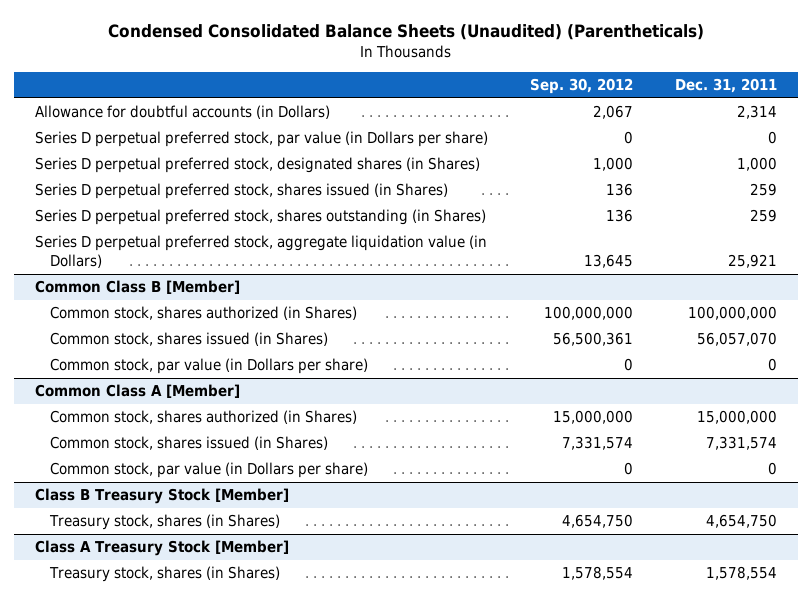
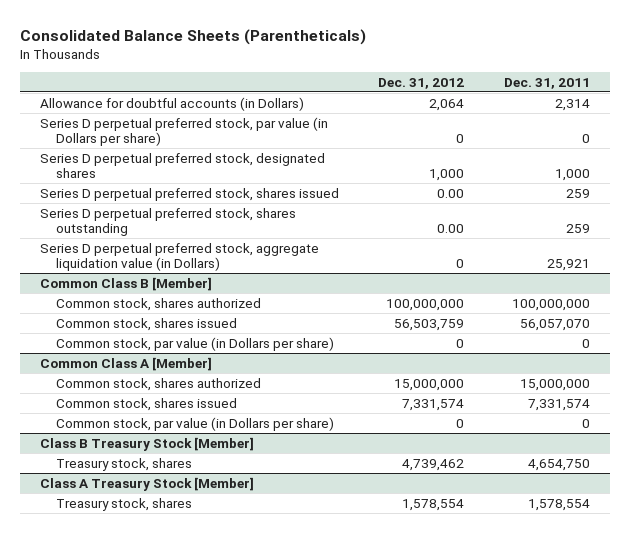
[107,23,704,40] Condensed Consolidated Balance Sheets (Unaudited) (Parentheticals) -> [19,28,366,45] Consolidated Balance Sheets (Parentheticals)
[529,78,633,95] Sep. 30, 2012 -> none
none -> [378,77,465,89] Dec. 31, 2012
[34,157,480,174] Series D perpetual preferred stock, designated shares (in Shares) -> [39,152,325,179] Series D perpetual preferred stock, designated shares
[34,183,448,200] Series D perpetual preferred stock, shares issued (in Shares) -> [39,187,339,201] Series D perpetual preferred stock, shares issued
[34,209,486,226] Series D perpetual preferred stock, shares outstanding (in Shares) -> [39,207,296,237] Series D perpetual preferred stock, shares outstanding
[49,306,357,321] Common stock, shares authorized (in Shares) -> [55,297,261,311] Common stock, shares authorized
[49,332,328,347] Common stock, shares issued (in Shares) -> [55,317,237,331] Common stock, shares issued
[49,410,357,425] Common stock, shares authorized (in Shares) -> [55,377,261,391] Common stock, shares authorized
[49,436,328,451] Common stock, shares issued (in Shares) -> [55,397,237,411] Common stock, shares issued
[48,514,280,531] Treasury stock, shares (in Shares) -> [55,457,192,471] Treasury stock, shares
[48,566,280,583] Treasury stock, shares (in Shares) -> [55,497,192,511] Treasury stock, shares

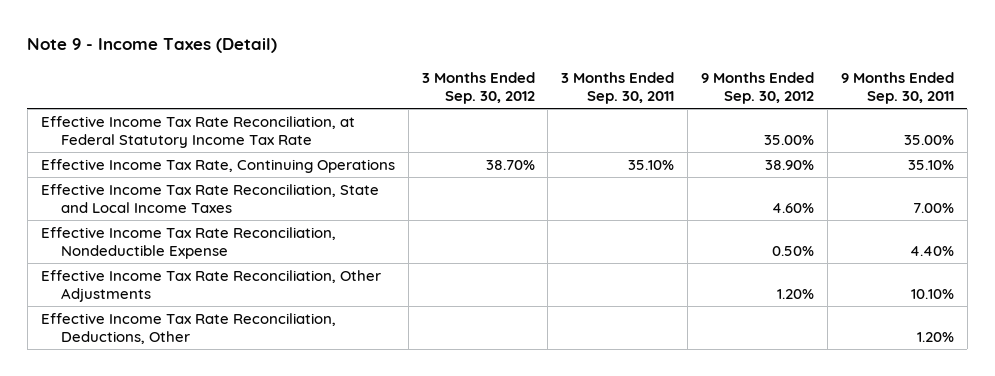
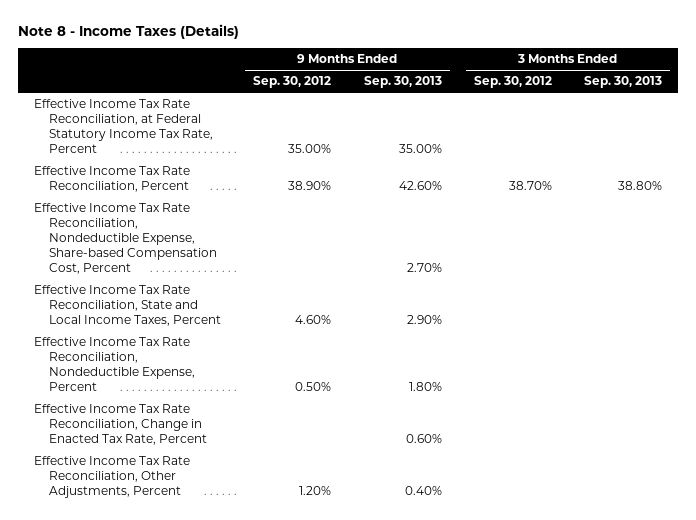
[27,38,278,54] Note 9 - Income Taxes (Detail) -> [18,24,240,40] Note 8 - Income Taxes (Details)
[561,72,675,104] 3 Months Ended Sep. 30, 2011 -> none
[841,72,955,104] 9 Months Ended Sep. 30, 2011 -> none
none -> [363,76,442,89] Sep. 30, 2013
none -> [584,76,663,89] Sep. 30, 2013
[40,313,336,344] Effective Income Tax Rate Reconciliation, Deductions, Other -> none
[40,116,355,148] Effective Income Tax Rate Reconciliation, at Federal Statutory Income Tax Rate -> [34,99,213,154] Effective Income Tax Rate Reconciliation, at Federal Statutory Income Tax Rate, Percent
[40,159,395,174] Effective Income Tax Rate, Continuing Operations -> [34,166,191,193] Effective Income Tax Rate Reconciliation, Percent
none -> [34,203,217,275] Effective Income Tax Rate Reconciliation, Nondeductible Expense, Share-based Compensation Cost, Percent
[40,184,379,213] Effective Income Tax Rate Reconciliation, State and Local Income Taxes -> [34,285,221,327] Effective Income Tax Rate Reconciliation, State and Local Income Taxes, Percent
[40,227,336,259] Effective Income Tax Rate Reconciliation, Nondeductible Expense -> [34,337,195,392] Effective Income Tax Rate Reconciliation, Nondeductible Expense, Percent
none -> [34,404,207,446] Effective Income Tax Rate Reconciliation, Change in Enacted Tax Rate, Percent
[40,270,381,302] Effective Income Tax Rate Reconciliation, Other Adjustments -> [34,456,191,499] Effective Income Tax Rate Reconciliation, Other Adjustments, Percent

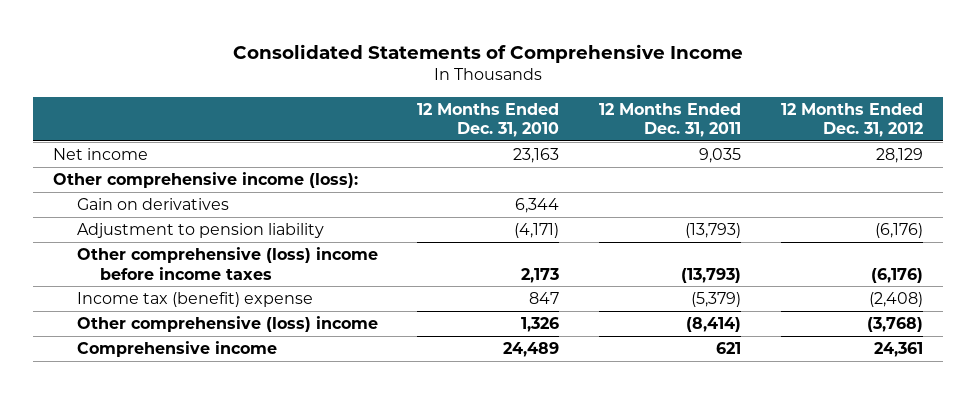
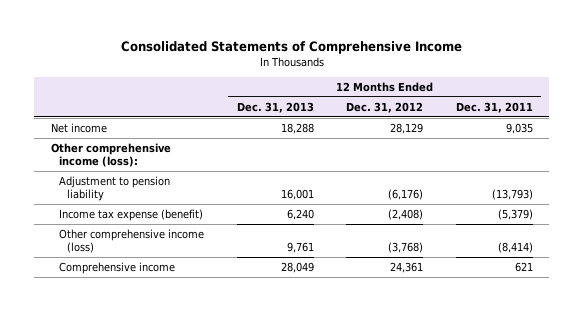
[417,102,560,138] 12 Months Ended Dec. 31, 2010 -> none
none -> [236,101,314,113] Dec. 31, 2013
[76,198,229,211] Gain on derivatives -> none
[76,247,378,280] Other comprehensive (loss) income before income taxes -> none
[76,292,313,308] Income tax (benefit) expense -> [58,208,203,221] Income tax expense (benefit)
[76,316,378,333] Other comprehensive (loss) income -> [58,228,204,254] Other comprehensive income (loss)

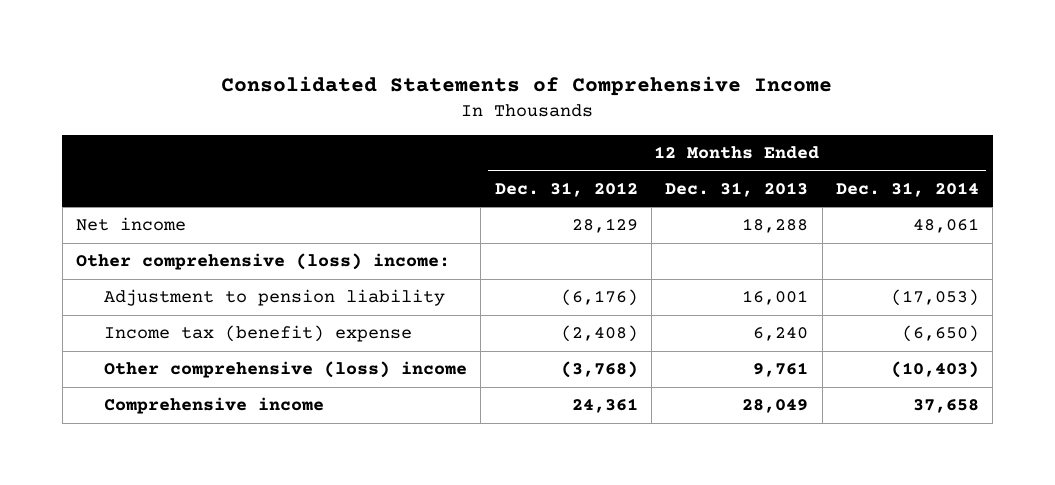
[455,101,533,113] Dec. 31, 2011 -> none
none -> [835,181,979,197] Dec. 31, 2014
[50,142,171,168] Other comprehensive income (loss): -> [76,253,451,271] Other comprehensive (loss) income:
[58,208,203,221] Income tax expense (benefit) -> [104,325,413,343] Income tax (benefit) expense
[58,228,204,254] Other comprehensive income (loss) -> [104,361,468,379] Other comprehensive (loss) income

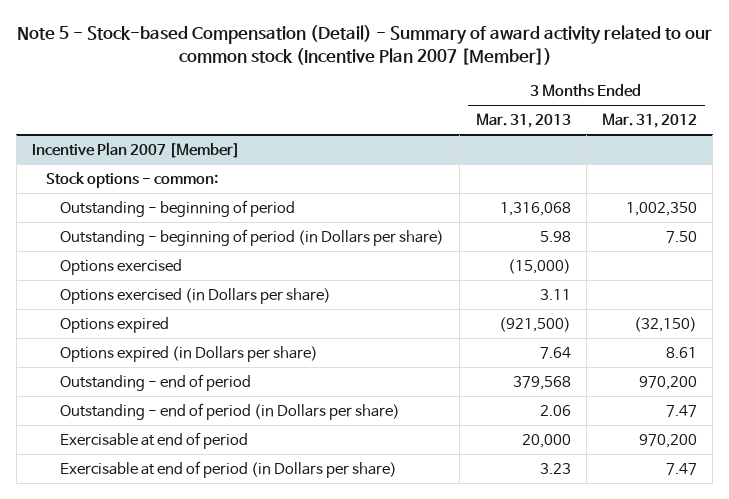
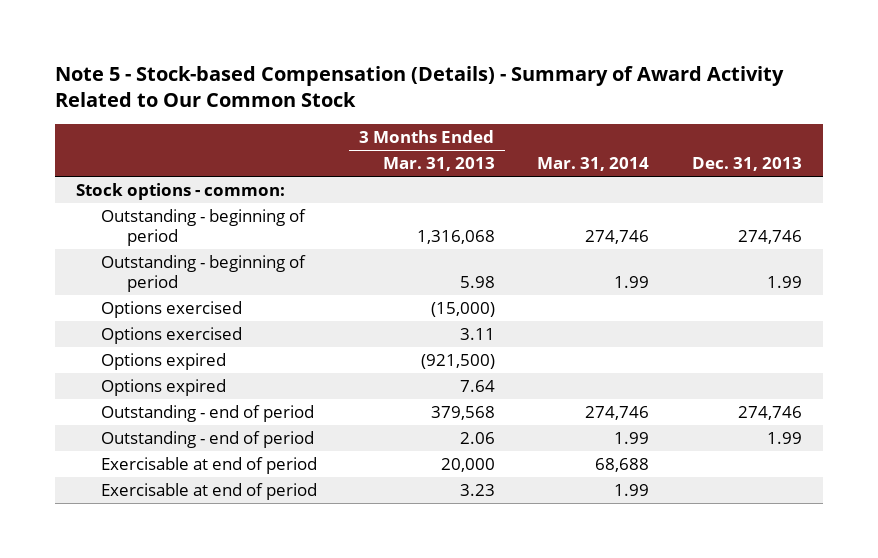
[16,25,712,65] Note 5 - Stock-based Compensation (Detail) - Summary of award activity related to our common stock (Incentive Plan 2007 [Member]) -> [54,65,784,108] Note 5 - Stock-based Compensation (Details) - Summary of Award Activity Related to Our Common Stock
[602,113,698,129] Mar. 31, 2012 -> none
none -> [537,157,650,172] Mar. 31, 2014
none -> [691,157,802,172] Dec. 31, 2013
[32,141,241,158] Incentive Plan 2007 [Member] -> none
[60,228,445,246] Outstanding - beginning of period (in Dollars per share) -> [101,254,307,293] Outstanding - beginning of period
[60,287,332,304] Options exercised (in Dollars per share) -> [101,326,243,344] Options exercised
[60,345,319,362] Options expired (in Dollars per share) -> [101,378,227,396] Options expired
[60,402,401,420] Outstanding - end of period (in Dollars per share) -> [101,430,315,448] Outstanding - end of period
[60,460,398,478] Exercisable at end of period (in Dollars per share) -> [101,482,318,500] Exercisable at end of period

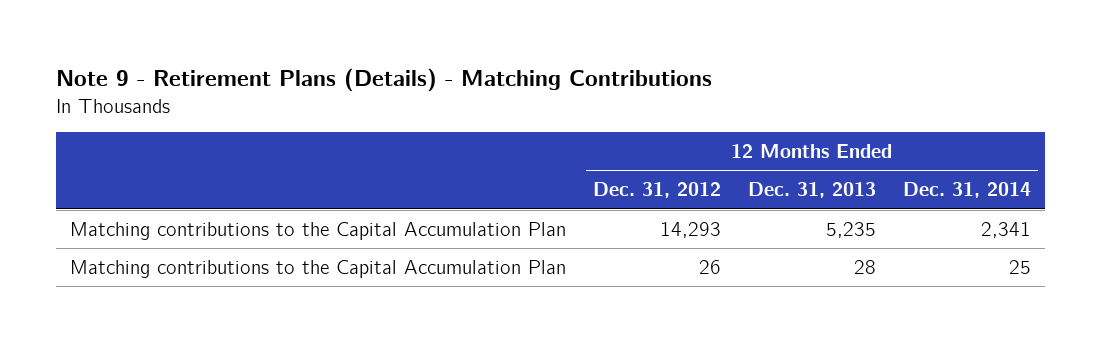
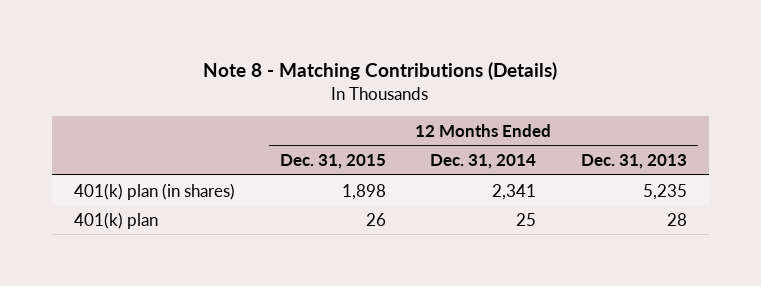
[56,68,713,93] Note 9 - Retirement Plans (Details) - Matching Contributions -> [203,62,558,81] Note 8 - Matching Contributions (Details)
[592,182,721,199] Dec. 31, 2012 -> none
none -> [279,154,386,170] Dec. 31, 2015
[69,221,566,240] Matching contributions to the Capital Accumulation Plan -> [74,182,236,200] 401(k) plan (in shares)
[69,259,566,278] Matching contributions to the Capital Accumulation Plan -> [74,211,159,229] 401(k) plan

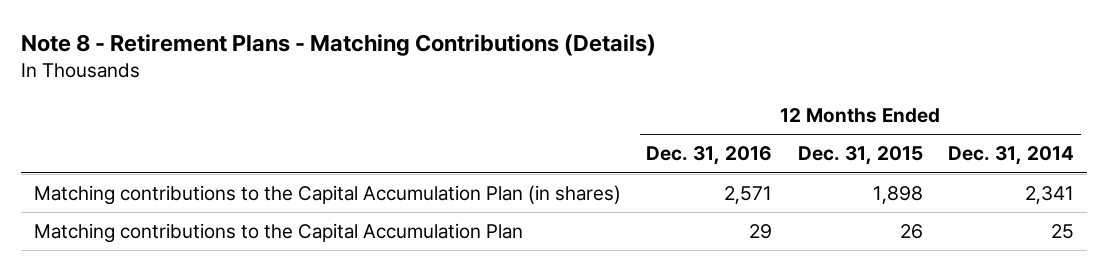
[203,62,558,81] Note 8 - Matching Contributions (Details) -> [20,34,656,57] Note 8 - Retirement Plans - Matching Contributions (Details)
[580,154,687,170] Dec. 31, 2013 -> none
none -> [646,146,773,166] Dec. 31, 2016
[74,182,236,200] 401(k) plan (in shares) -> [33,184,621,205] Matching contributions to the Capital Accumulation Plan (in shares)
[74,211,159,229] 401(k) plan -> [33,222,523,243] Matching contributions to the Capital Accumulation Plan

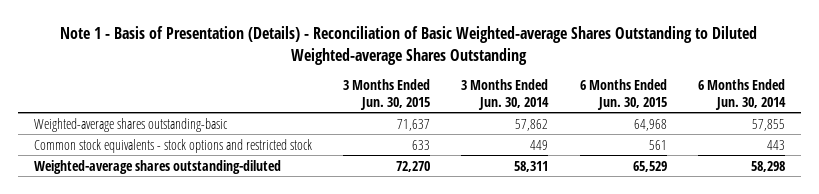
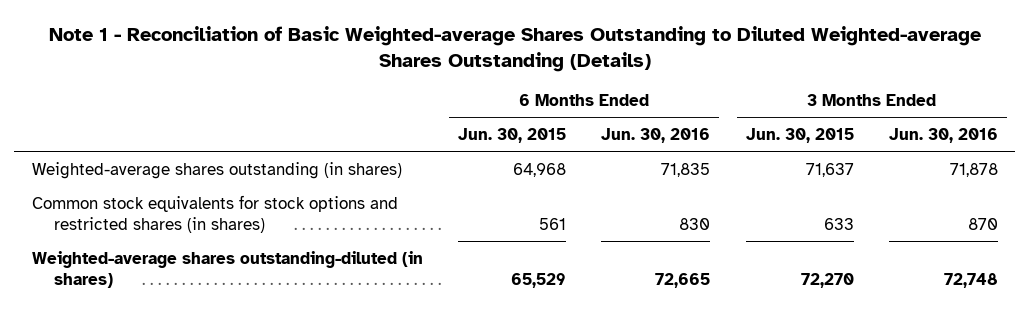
[60,26,758,65] Note 1 - Basis of Presentation (Details) - Reconciliation of Basic Weighted-average Shares Outstanding to Diluted Weighted-average Shares Outstanding -> [48,25,981,72] Note 1 - Reconciliation of Basic Weighted-average Shares Outstanding to Diluted Weighted-average Shares Outstanding (Details)
[461,79,550,110] 3 Months Ended Jun. 30, 2014 -> none
[698,79,787,110] 6 Months Ended Jun. 30, 2014 -> none
none -> [601,127,711,143] Jun. 30, 2016
none -> [888,127,998,143] Jun. 30, 2016
[33,117,228,132] Weighted-average shares outstanding-basic -> [31,161,402,179] Weighted-average shares outstanding (in shares)
[33,138,312,153] Common stock equivalents - stock options and restricted stock -> [31,194,398,233] Common stock equivalents for stock options and restricted shares (in shares)
[33,159,281,174] Weighted-average shares outstanding-diluted -> [31,250,423,288] Weighted-average shares outstanding-diluted (in shares)

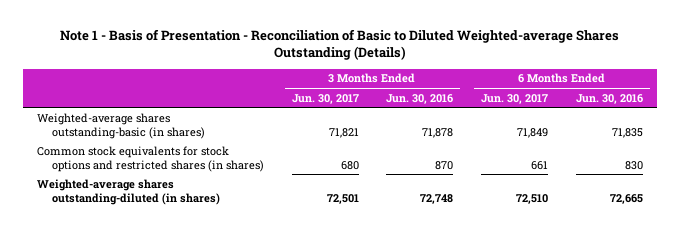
[48,25,981,72] Note 1 - Reconciliation of Basic Weighted-average Shares Outstanding to Diluted Weighted-average Shares Outstanding (Details) -> [59,29,619,61] Note 1 - Basis of Presentation - Reconciliation of Basic to Diluted Weighted-average Shares Outstanding (Details)
[458,127,567,143] Jun. 30, 2015 -> none
[745,127,854,143] Jun. 30, 2015 -> none
none -> [291,93,359,104] Jun. 30, 2017
none -> [481,93,549,104] Jun. 30, 2017
[31,161,402,179] Weighted-average shares outstanding (in shares) -> [36,112,205,139] Weighted-average shares outstanding-basic (in shares)

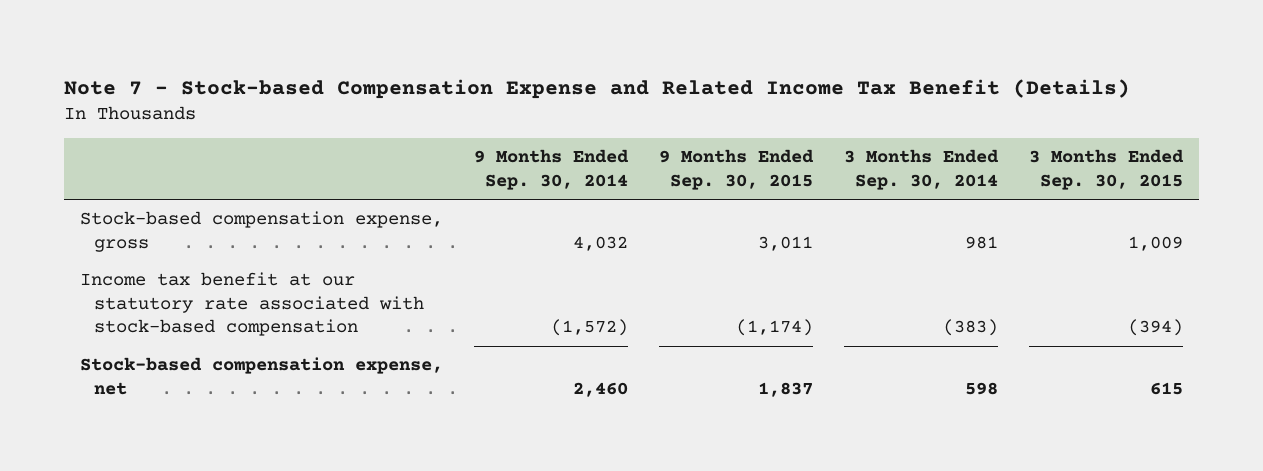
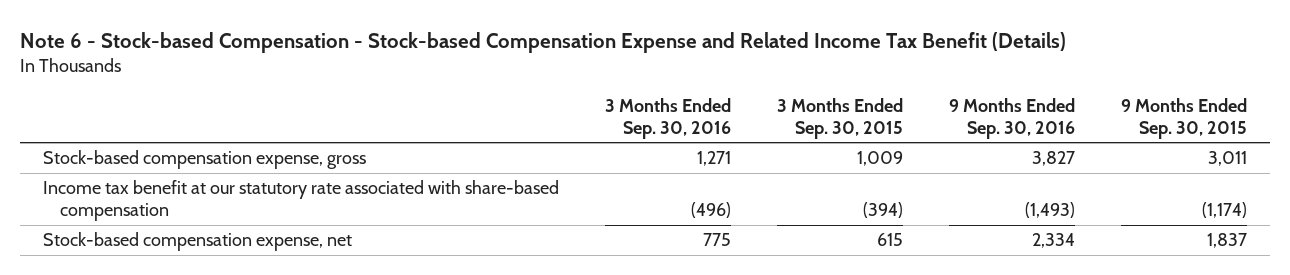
[64,78,1131,99] Note 7 - Stock-based Compensation Expense and Related Income Tax Benefit (Details) -> [20,32,1067,54] Note 6 - Stock-based Compensation - Stock-based Compensation Expense and Related Income Tax Benefit (Details)
[474,149,630,190] 9 Months Ended Sep. 30, 2014 -> none
[844,149,1000,190] 3 Months Ended Sep. 30, 2014 -> none
none -> [605,97,732,139] 3 Months Ended Sep. 30, 2016
none -> [949,97,1076,139] 9 Months Ended Sep. 30, 2016
[79,272,424,337] Income tax benefit at our statutory rate associated with stock-based compensation -> [43,180,560,222] Income tax benefit at our statutory rate associated with share-based compensation

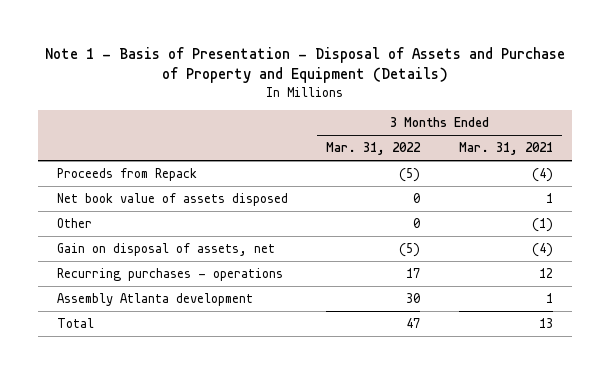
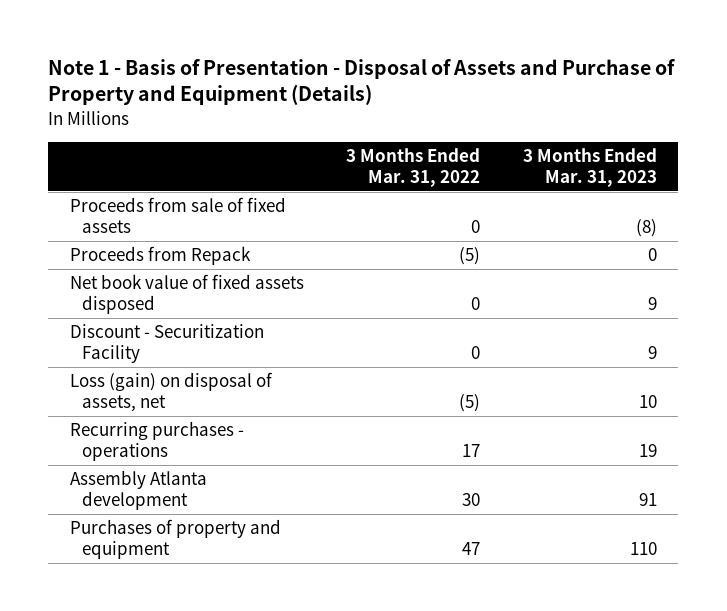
[458,142,553,156] Mar. 31, 2021 -> none
none -> [523,148,658,187] 3 Months Ended Mar. 31, 2023
none -> [69,197,286,233] Proceeds from sale of fixed assets
[57,218,93,229] Other -> none
[57,193,289,207] Net book value of assets disposed -> [69,274,304,314] Net book value of fixed assets disposed
none -> [69,324,264,363] Discount - Securitization Facility
[57,243,276,257] Gain on disposal of assets, net -> [69,372,273,412] Loss (gain) on disposal of assets, net
[57,318,95,329] Total -> [69,519,281,559] Purchases of property and equipment

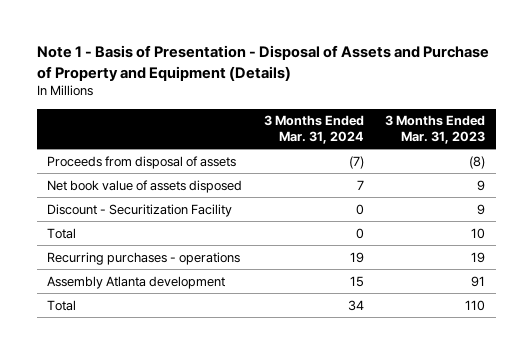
[346,148,481,187] 3 Months Ended Mar. 31, 2022 -> none
none -> [263,115,364,144] 3 Months Ended Mar. 31, 2024
[69,246,251,266] Proceeds from Repack -> none
[69,197,286,233] Proceeds from sale of fixed assets -> [47,155,237,169] Proceeds from disposal of assets
[69,274,304,314] Net book value of fixed assets disposed -> [47,179,243,193] Net book value of assets disposed
[69,372,273,412] Loss (gain) on disposal of assets, net -> none
none -> [47,227,77,239] Total
[69,519,281,559] Purchases of property and equipment -> [47,299,77,311] Total

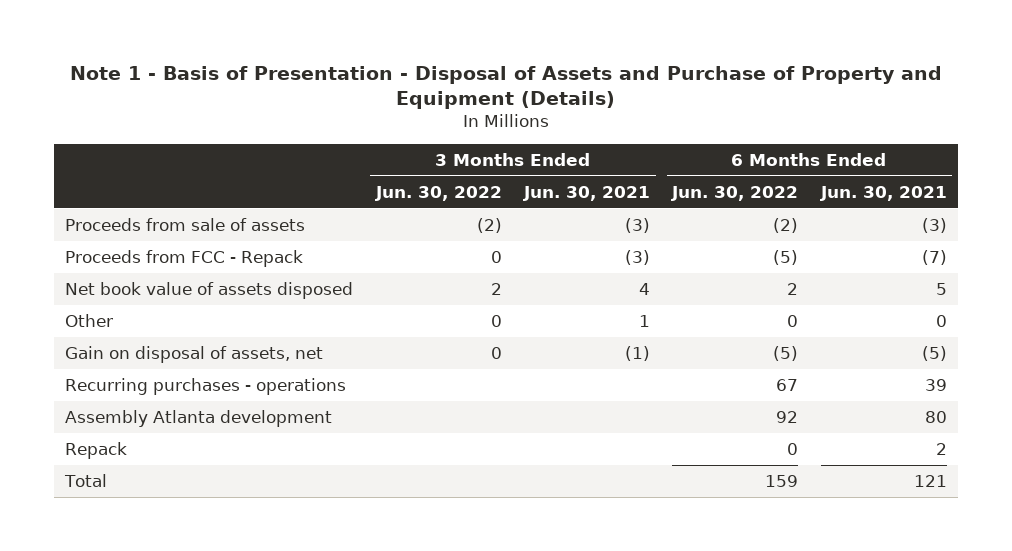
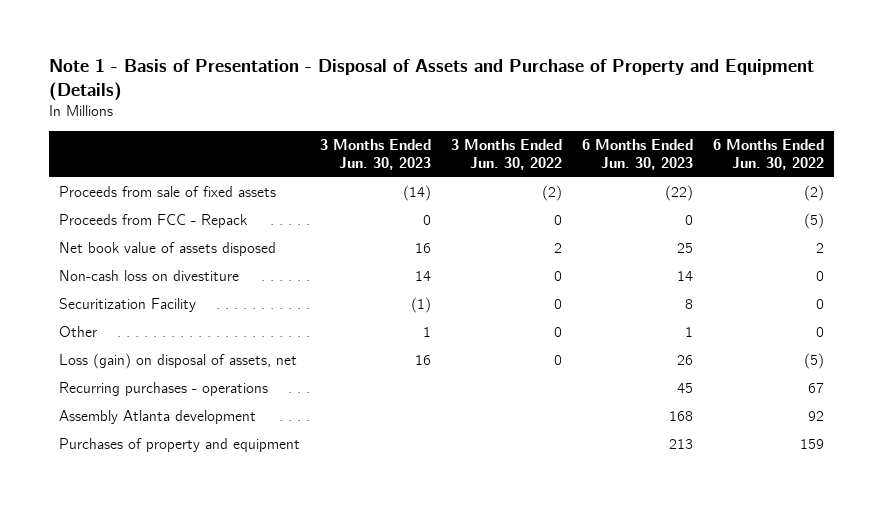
[522,185,650,201] Jun. 30, 2021 -> none
[819,185,947,201] Jun. 30, 2021 -> none
none -> [319,139,431,170] 3 Months Ended Jun. 30, 2023
none -> [582,139,694,170] 6 Months Ended Jun. 30, 2023
[65,217,306,231] Proceeds from sale of assets -> [58,186,276,198] Proceeds from sale of fixed assets
none -> [58,270,239,282] Non-cash loss on divestiture
none -> [58,298,196,313] Securitization Facility
[65,345,324,363] Gain on disposal of assets, net -> [58,353,297,370] Loss (gain) on disposal of assets, net
[65,441,128,459] Repack -> none
[64,473,108,487] Total -> [58,438,300,453] Purchases of property and equipment

